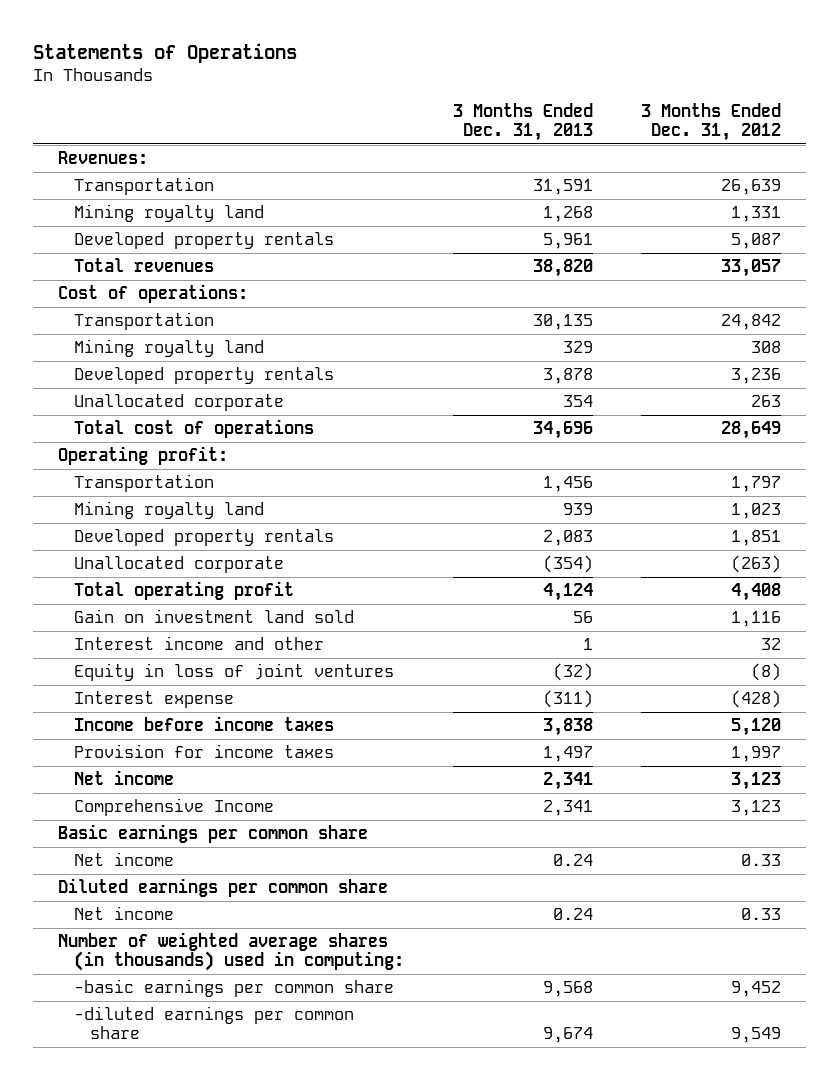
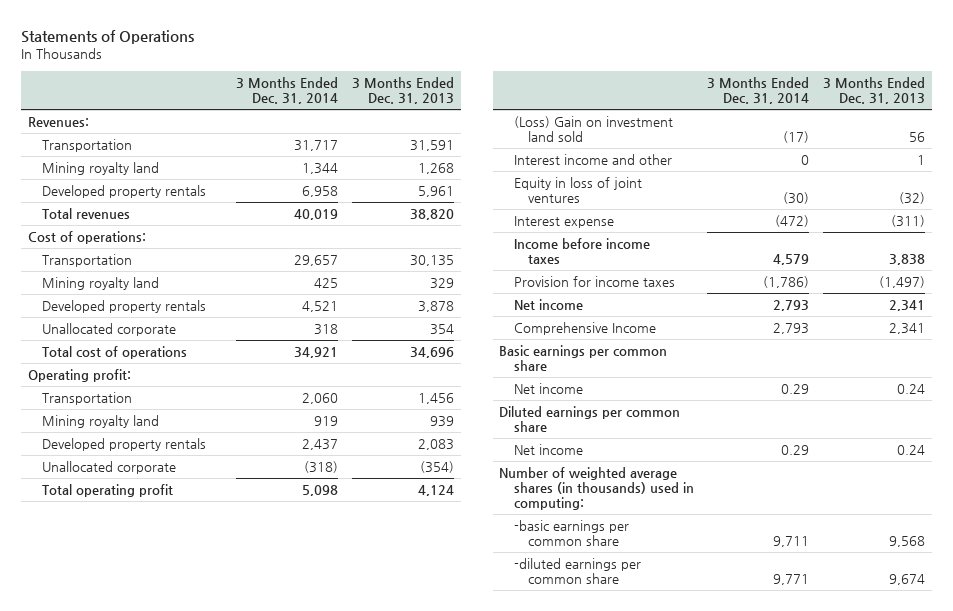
[641,103,782,142] 3 Months Ended Dec. 31, 2012 -> none
none -> [236,77,339,105] 3 Months Ended Dec. 31, 2014
[73,609,354,624] Gain on investment land sold -> [513,115,673,143] (Loss) Gain on investment land sold
[542,746,593,763] 1,497 -> [879,275,926,288] (1,497)

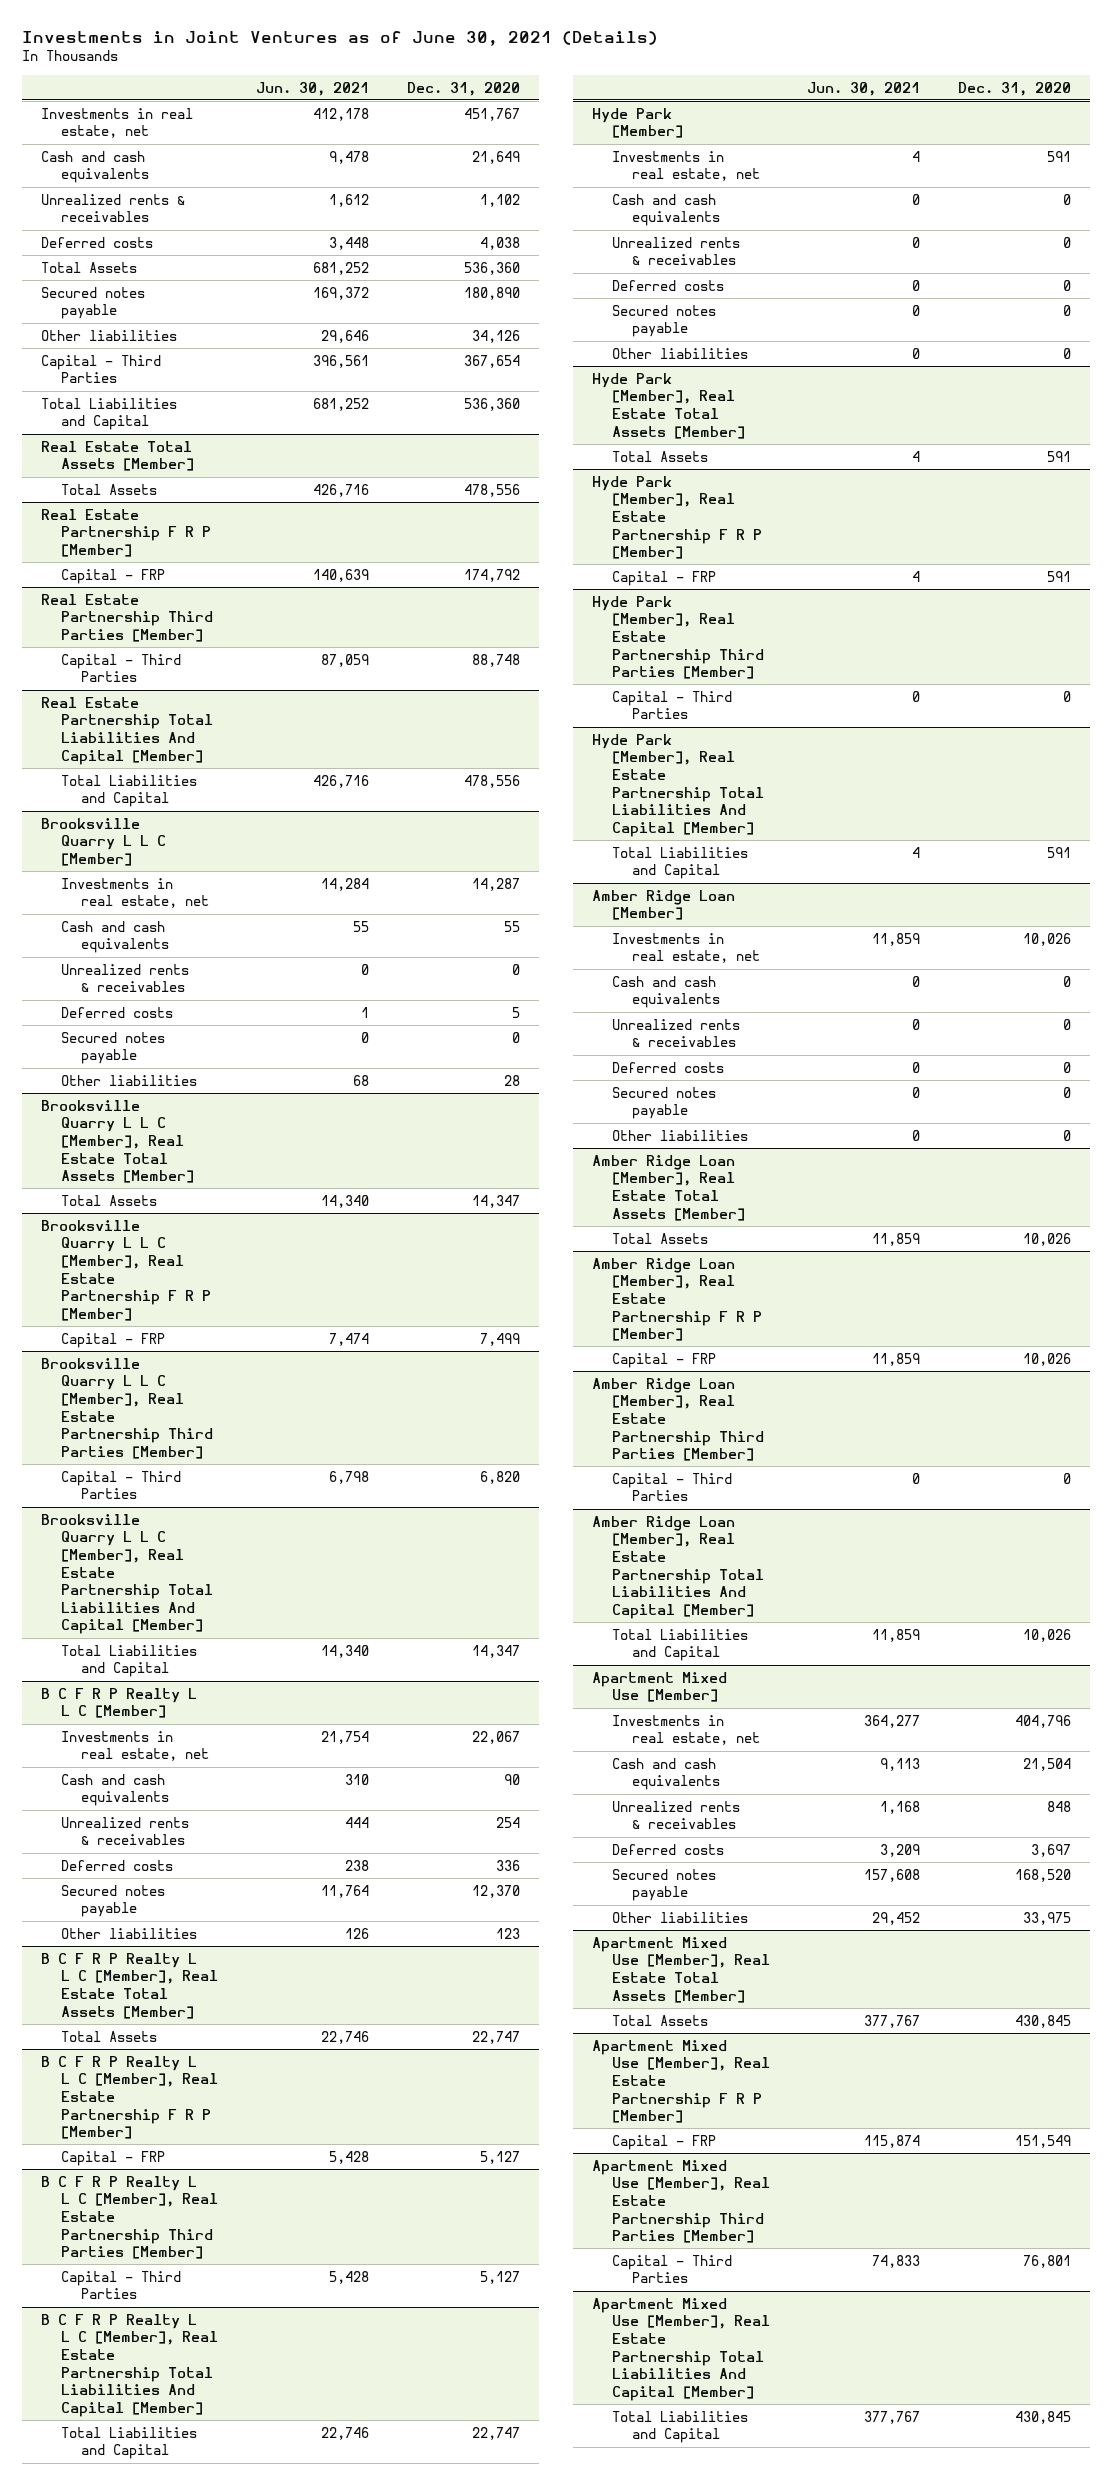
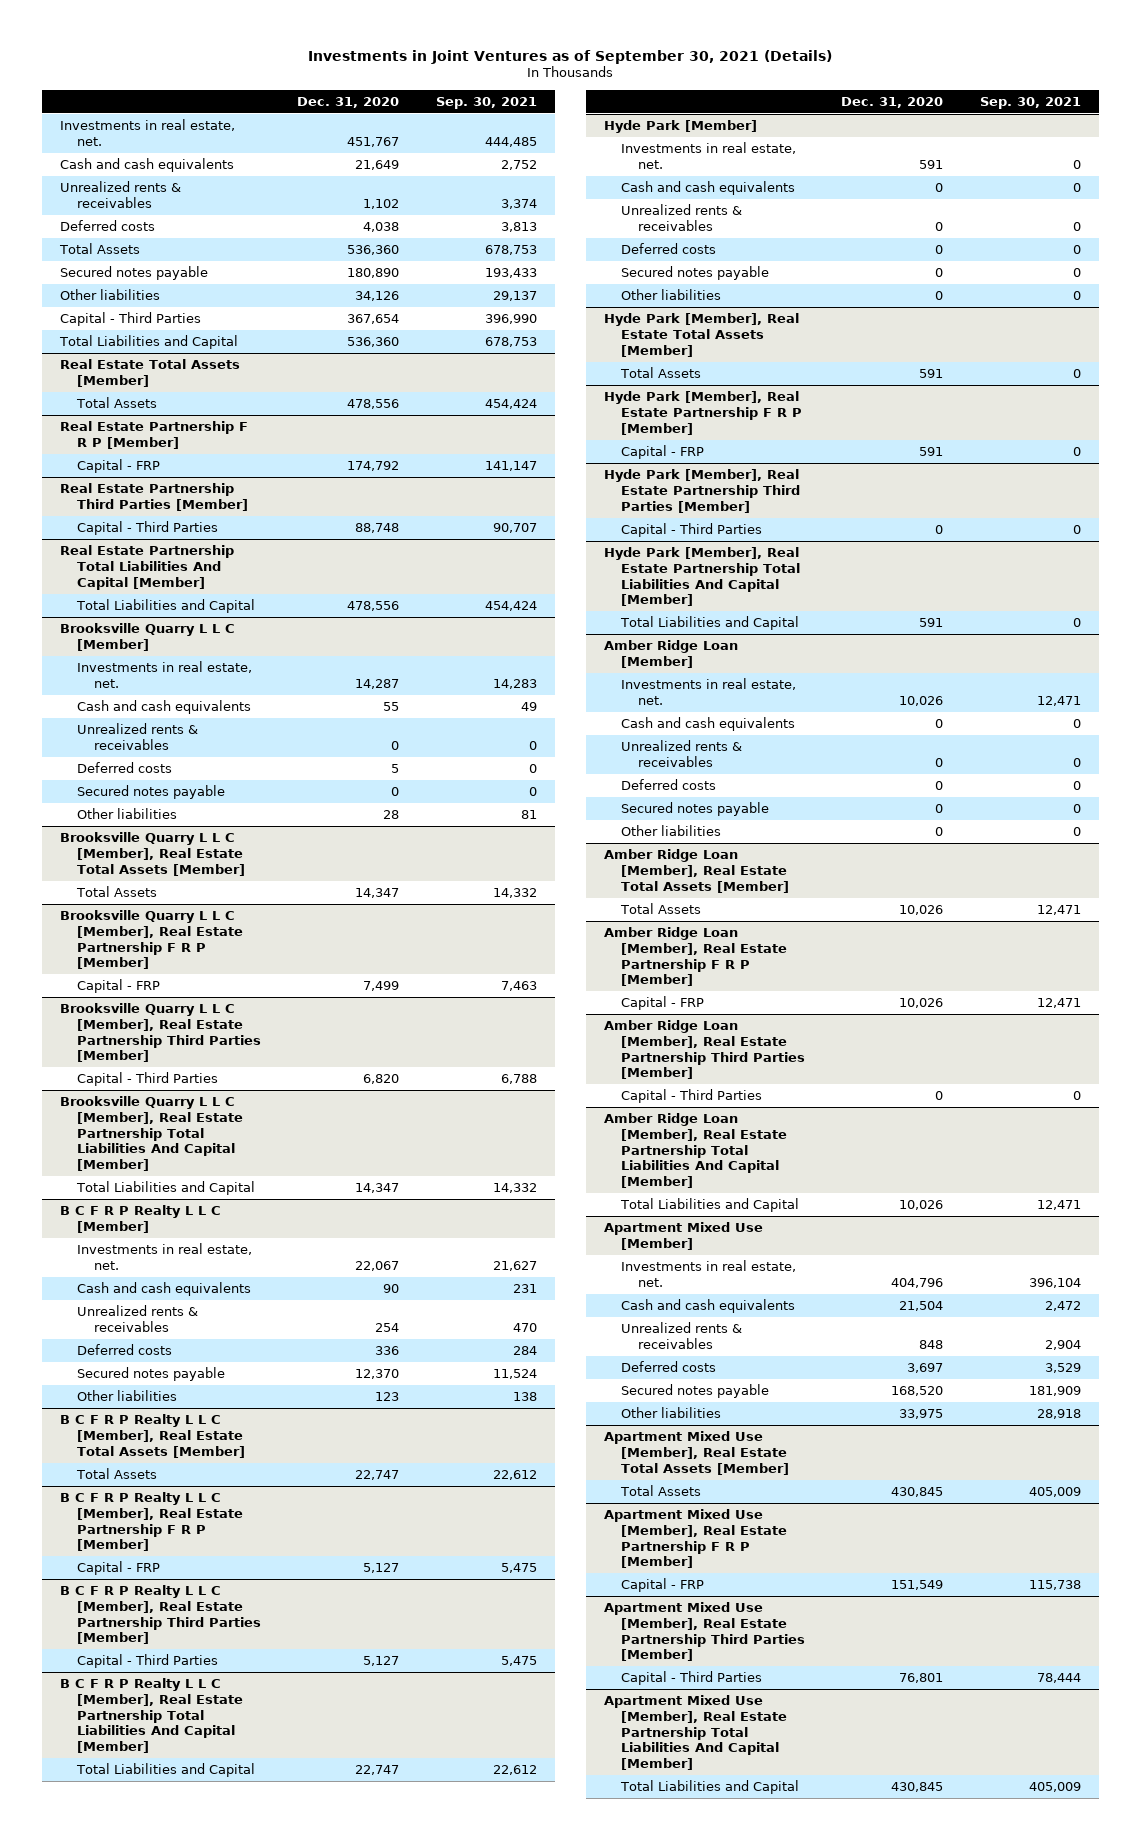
[21,30,658,46] Investments in Joint Ventures as of June 30, 2021 (Details) -> [308,49,833,64] Investments in Joint Ventures as of September 30, 2021 (Details)
[256,81,370,96] Jun. 30, 2021 -> none
none -> [435,96,537,109] Sep. 30, 2021
[40,107,193,139] Investments in real estate, net -> [59,119,235,146] Investments in real estate, net.
[60,877,209,909] Investments in real estate, net -> [76,661,252,688] Investments in real estate, net.
[60,1730,209,1762] Investments in real estate, net -> [76,1243,252,1270] Investments in real estate, net.
[611,150,760,182] Investments in real estate, net -> [620,142,796,169] Investments in real estate, net.
[611,932,760,964] Investments in real estate, net -> [620,678,796,705] Investments in real estate, net.
[611,1714,760,1746] Investments in real estate, net -> [620,1260,796,1287] Investments in real estate, net.

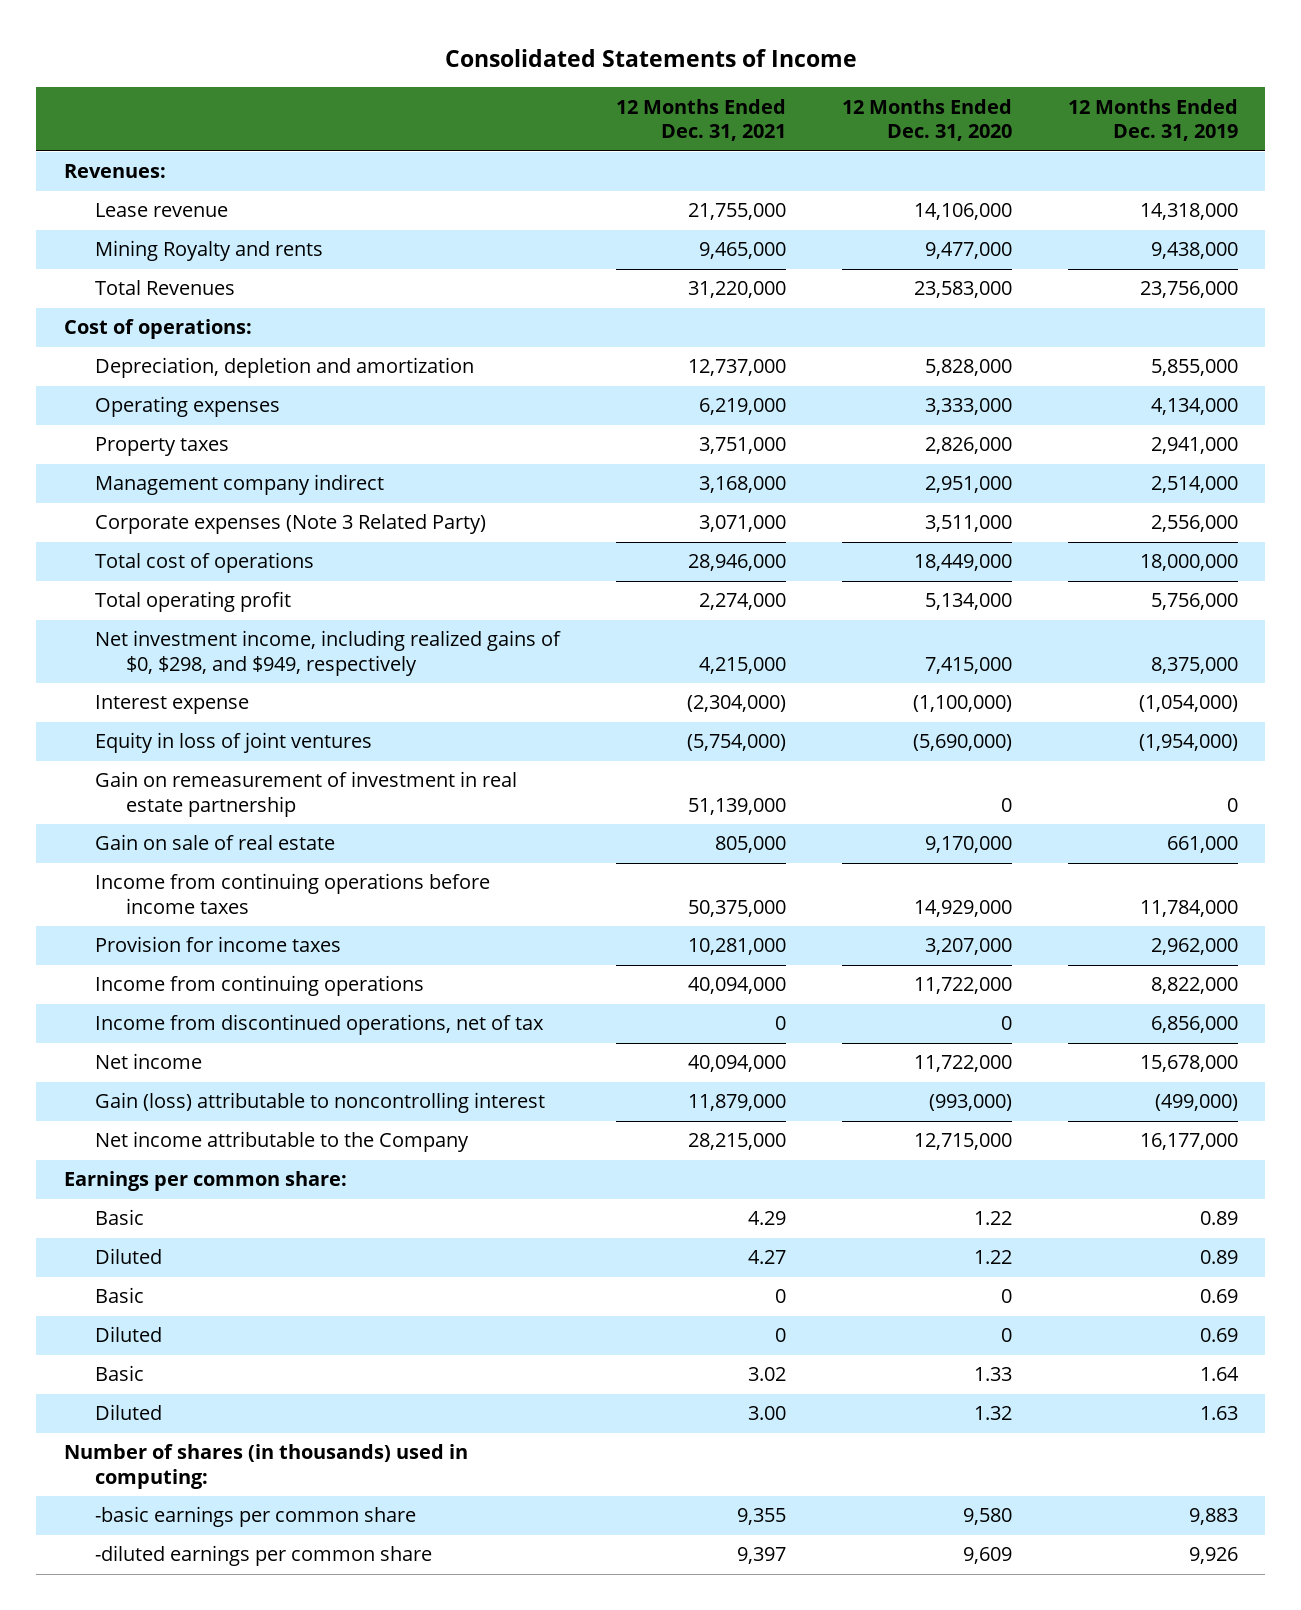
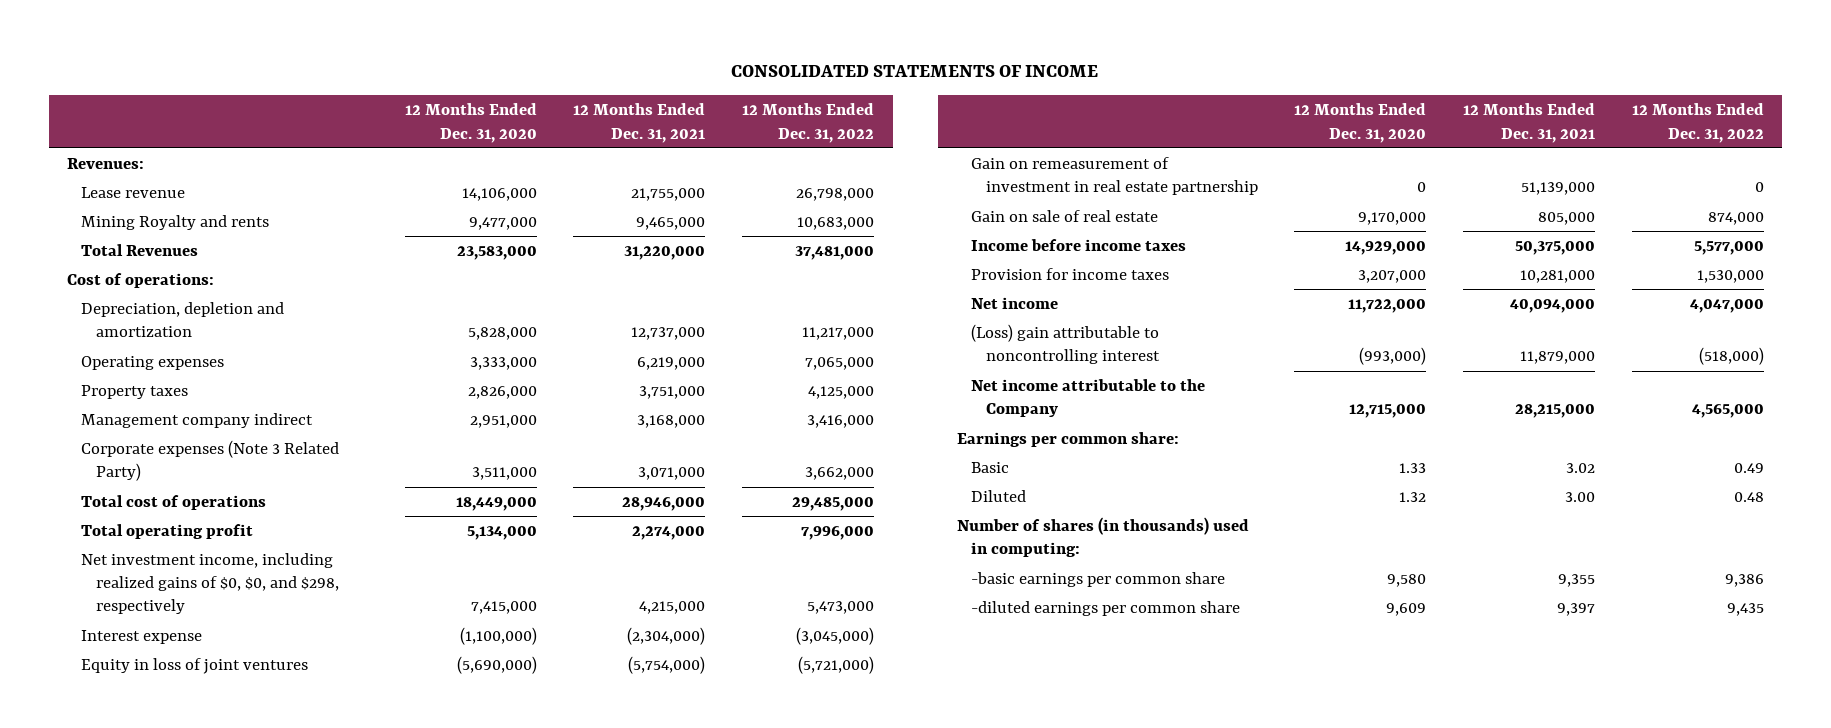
[444,49,857,68] Consolidated Statements of Income -> [731,65,1099,78] CONSOLIDATED STATEMENTS OF INCOME
[1067,98,1238,142] 12 Months Ended Dec. 31, 2019 -> none
none -> [742,103,875,143] 12 Months Ended Dec. 31, 2022
[94,630,561,677] Net investment income, including realized gains of $0, $298, and $949, respectively -> [81,552,339,615] Net investment income, including realized gains of $0, $0, and $298, respectively
[94,873,490,915] Income from continuing operations before income taxes -> [971,238,1187,251] Income before income taxes
[94,975,424,997] Income from continuing operations -> none
[94,1014,544,1036] Income from discontinued operations, net of tax -> none
[94,1092,545,1114] Gain (loss) attributable to noncontrolling interest -> [971,323,1160,365] (Loss) gain attributable to noncontrolling interest
[94,1209,144,1226] Basic -> none
[94,1248,162,1265] Diluted -> none
[94,1287,144,1304] Basic -> none
[94,1326,162,1343] Diluted -> none

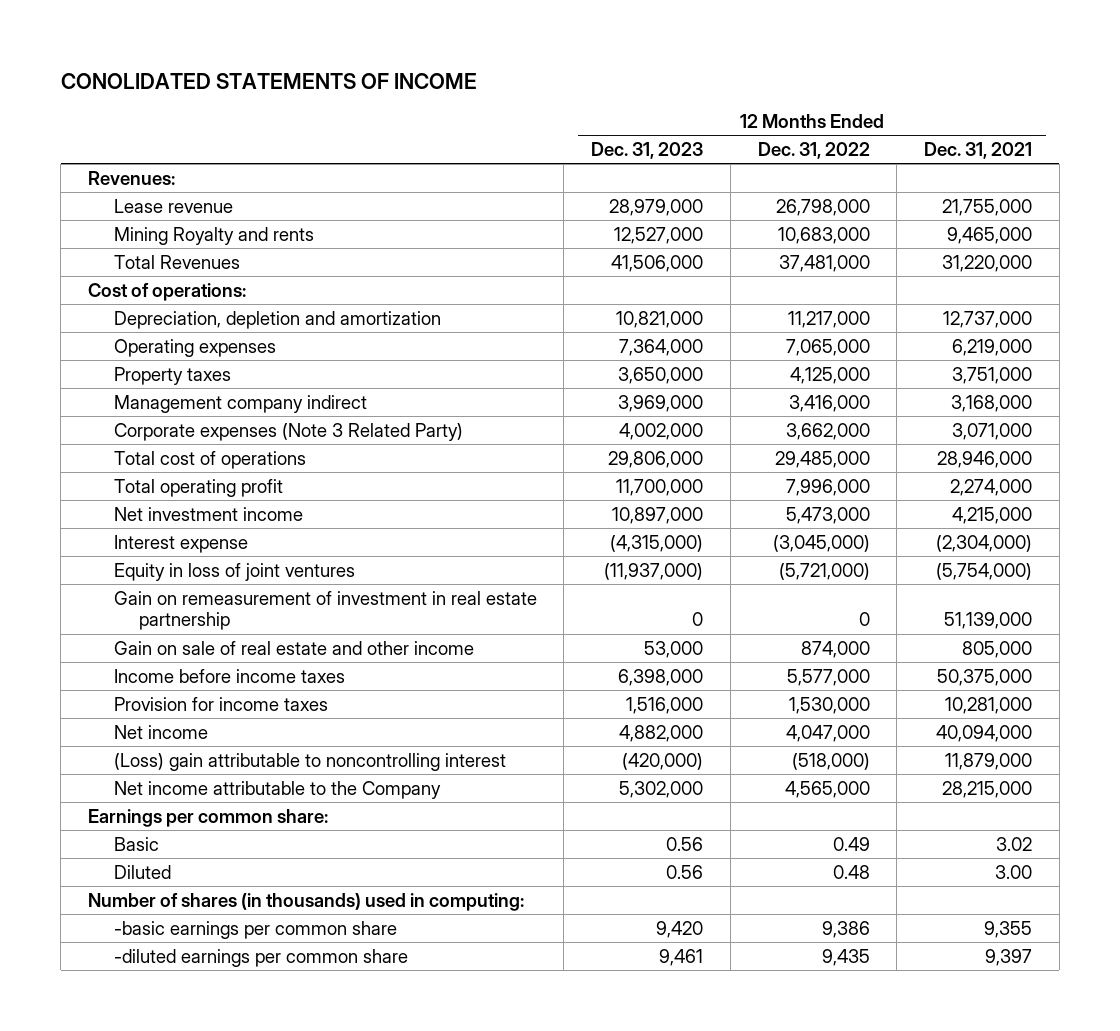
[731,65,1099,78] CONSOLIDATED STATEMENTS OF INCOME -> [60,73,477,90] CONOLIDATED STATEMENTS OF INCOME
[404,103,537,143] 12 Months Ended Dec. 31, 2020 -> none
none -> [591,141,704,159] Dec. 31, 2023
[81,552,339,615] Net investment income, including realized gains of $0, $0, and $298, respectively -> [113,506,303,521] Net investment income
[971,209,1159,222] Gain on sale of real estate -> [113,640,474,655] Gain on sale of real estate and other income

